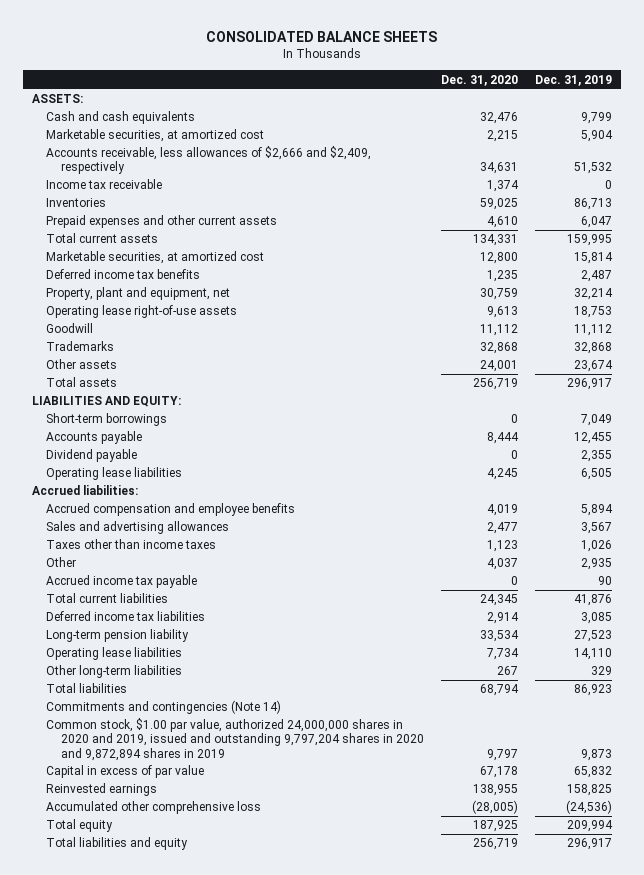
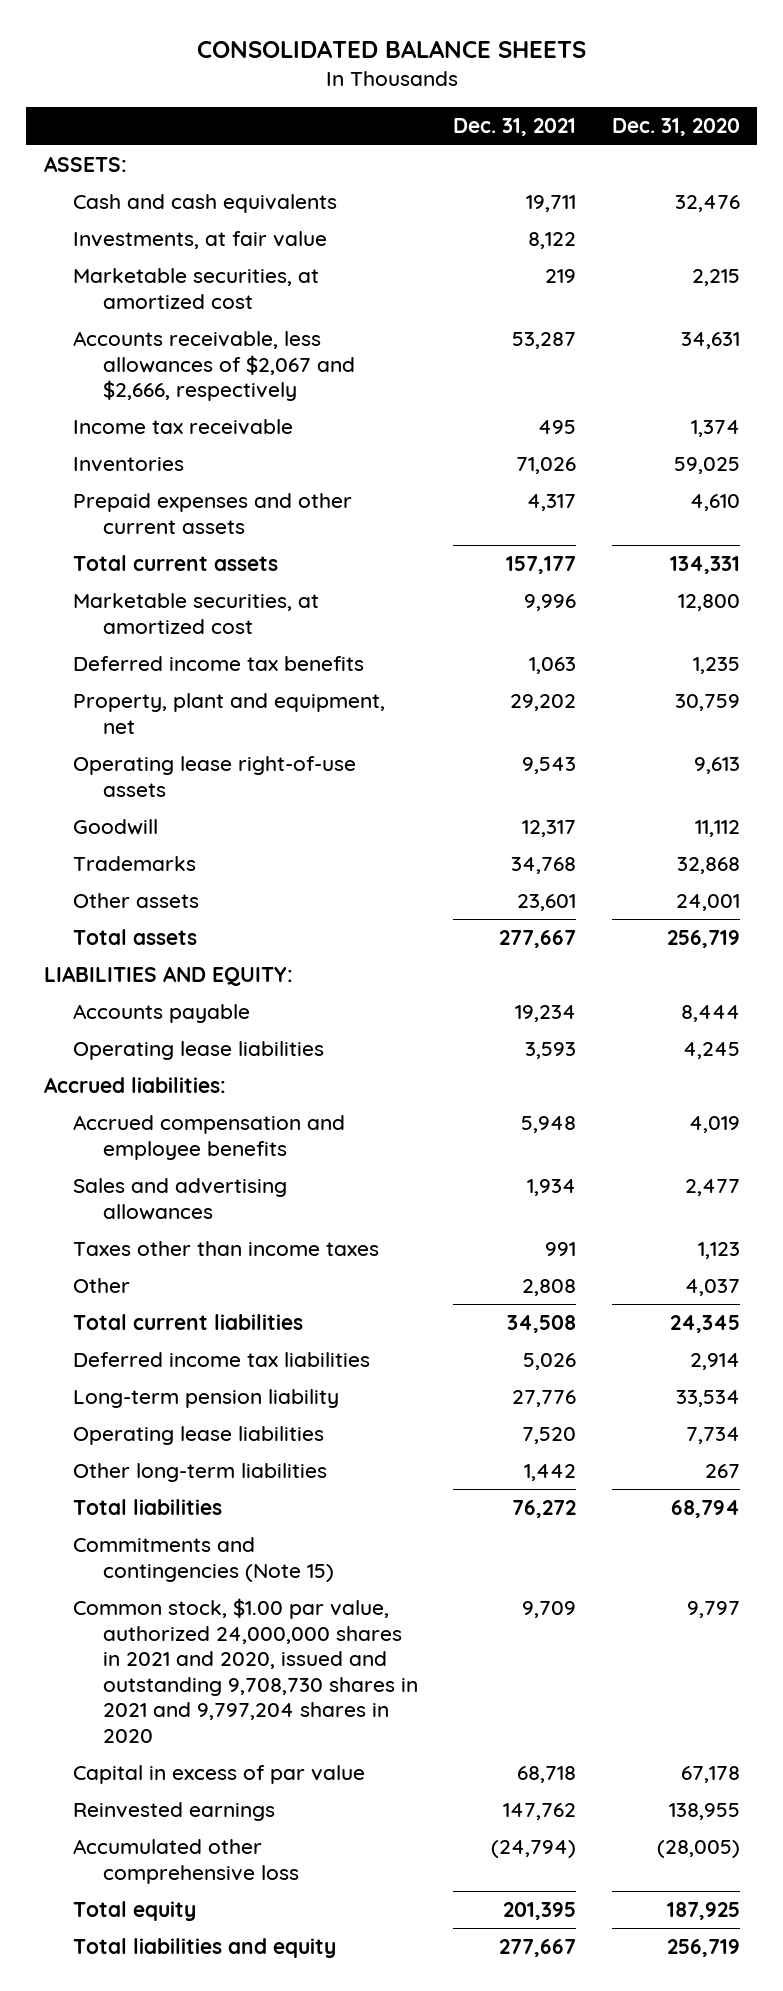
[535,74,613,86] Dec. 31, 2019 -> none
none -> [453,118,577,137] Dec. 31, 2021
none -> [73,231,328,250] Investments, at fair value
[46,146,372,175] Accounts receivable, less allowances of $2,666 and $2,409, respectively -> [73,331,355,402] Accounts receivable, less allowances of $2,067 and $2,666, respectively
[46,413,168,427] Short-term borrowings -> none
[46,449,138,463] Dividend payable -> none
[46,575,198,589] Accrued income tax payable -> none
[46,700,282,715] Commitments and contingencies (Note 14) -> [73,1537,334,1582] Commitments and contingencies (Note 15)
[46,718,425,761] Common stock, $1.00 par value, authorized 24,000,000 shares in 2020 and 2019, issued and outstanding 9,797,204 shares in 2020 and 9,872,894 shares in 2019 -> [73,1598,418,1744] Common stock, $1.00 par value, authorized 24,000,000 shares in 2021 and 2020, issued and outstanding 9,708,730 shares in 2021 and 9,797,204 shares in 2020

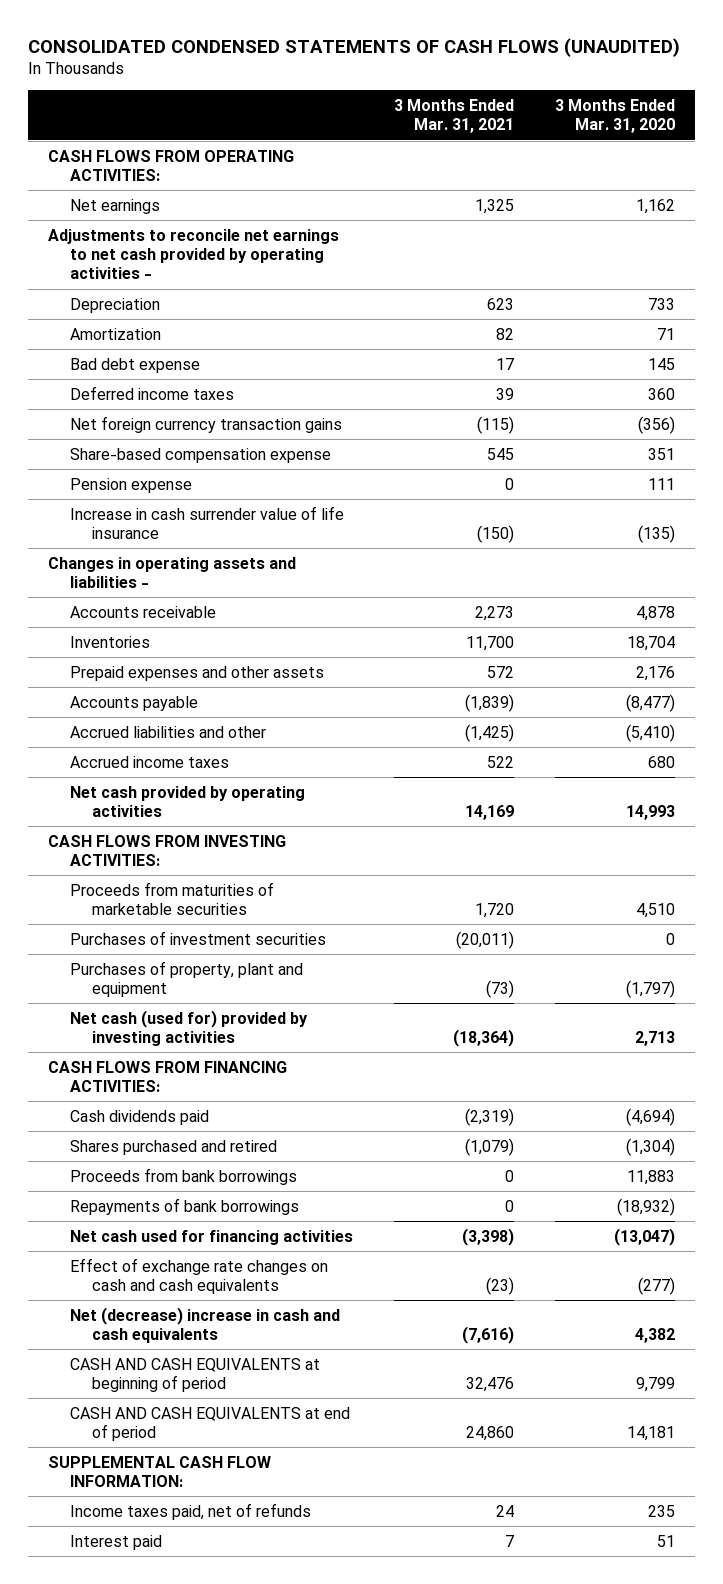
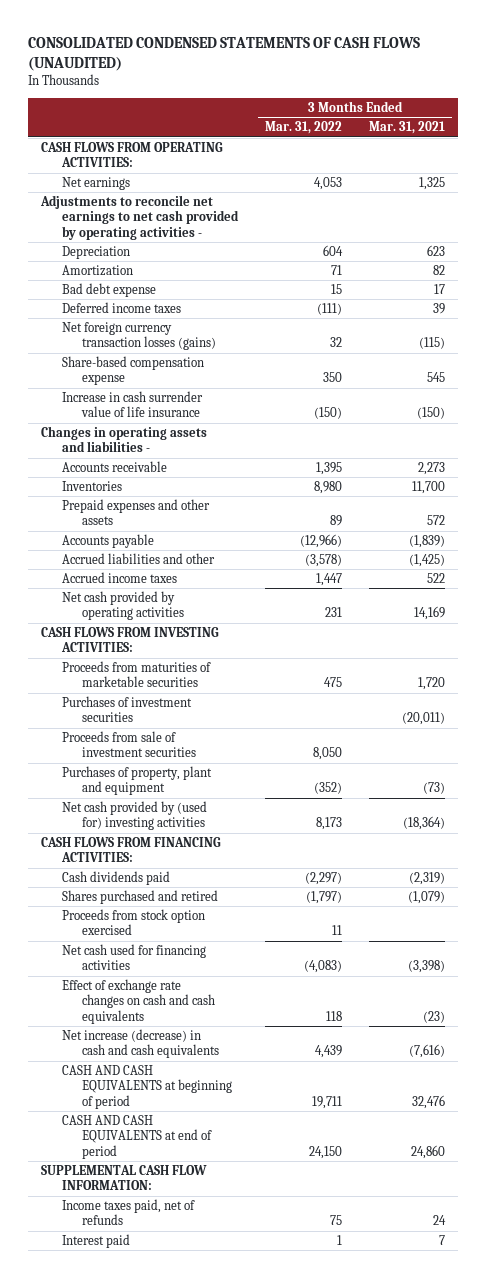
[554,98,675,134] 3 Months Ended Mar. 31, 2020 -> none
none -> [264,121,342,135] Mar. 31, 2022
[70,415,343,433] Net foreign currency transaction gains -> [61,322,216,351] Net foreign currency transaction losses (gains)
[70,477,193,493] Pension expense -> none
none -> [61,731,196,758] Proceeds from sale of investment securities
[70,1009,309,1047] Net cash (used for) provided by investing activities -> [61,801,207,831] Net cash provided by (used for) investing activities
[70,1167,298,1185] Proceeds from bank borrowings -> none
[70,1197,300,1215] Repayments of bank borrowings -> none
none -> [61,909,205,936] Proceeds from stock option exercised
[70,1306,341,1344] Net (decrease) increase in cash and cash equivalents -> [61,1029,219,1059] Net increase (decrease) in cash and cash equivalents

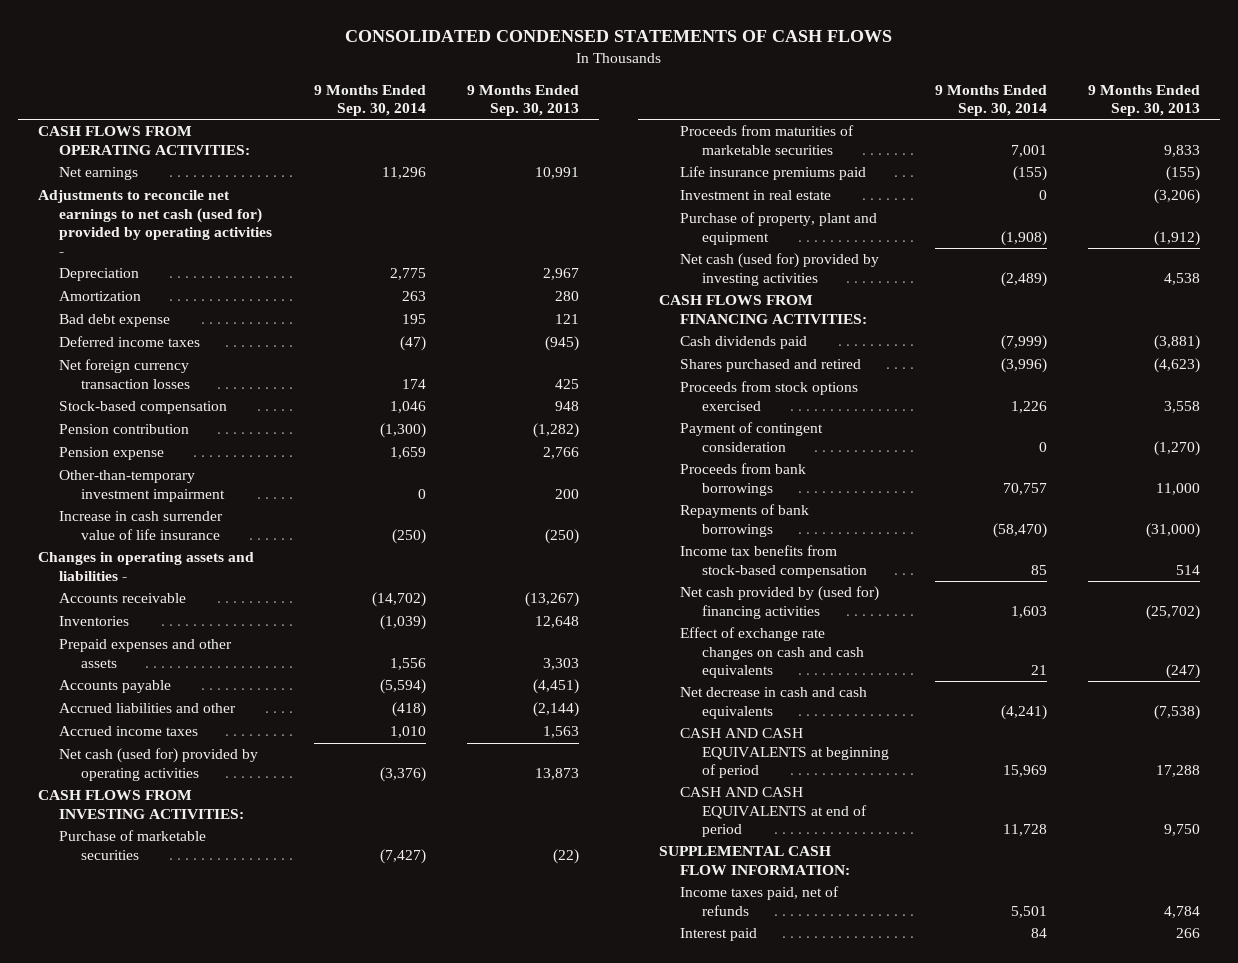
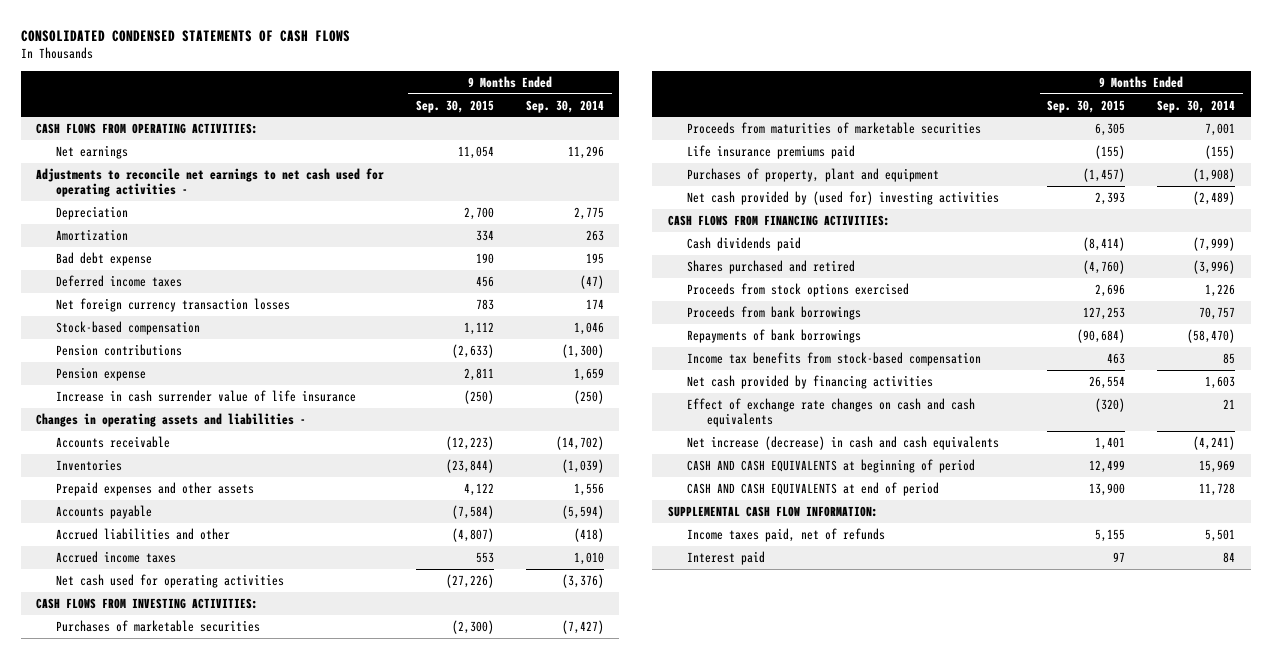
[466,84,579,117] 9 Months Ended Sep. 30, 2013 -> none
none -> [416,99,495,113] Sep. 30, 2015
[38,190,273,256] Adjustments to reconcile net earnings to net cash (used for) provided by operating activities - -> [36,167,385,198] Adjustments to reconcile net earnings to net cash used for operating activities -
[59,424,190,435] Pension contribution -> [56,343,183,356] Pension contributions
[59,470,225,502] Other-than-temporary investment impairment -> none
[59,748,259,781] Net cash (used for) provided by operating activities -> [56,573,285,588] Net cash used for operating activities
[59,830,207,860] Purchase of marketable securities -> [56,619,261,632] Purchases of marketable securities
[680,190,832,201] Investment in real estate -> none
[680,212,878,245] Purchase of property, plant and equipment -> [687,167,940,182] Purchases of property, plant and equipment
[680,253,880,286] Net cash (used for) provided by investing activities -> [687,190,1000,205] Net cash provided by (used for) investing activities
[680,422,824,452] Payment of contingent consideration -> none
[680,586,880,619] Net cash provided by (used for) financing activities -> [687,374,934,389] Net cash provided by financing activities
[680,687,868,719] Net decrease in cash and cash equivalents -> [687,435,1000,450] Net increase (decrease) in cash and cash equivalents

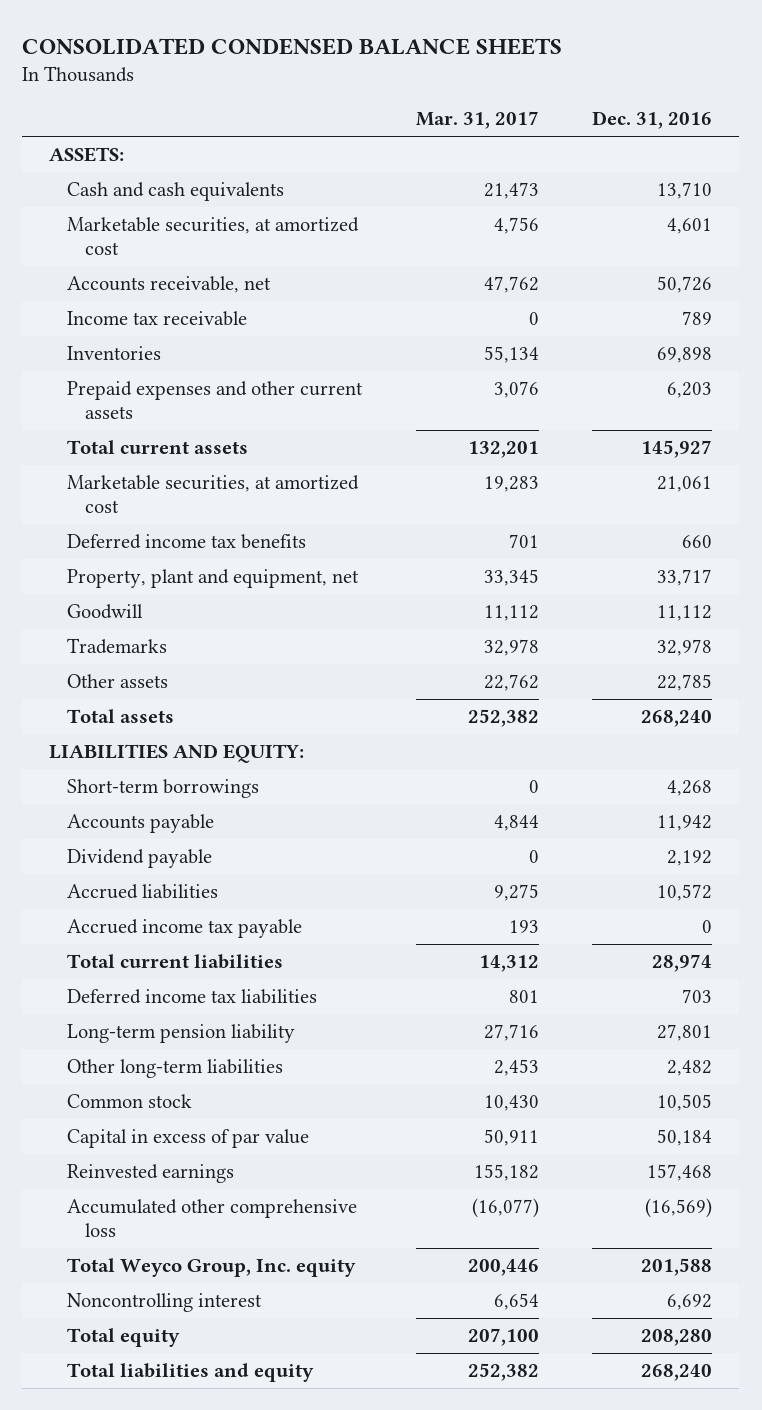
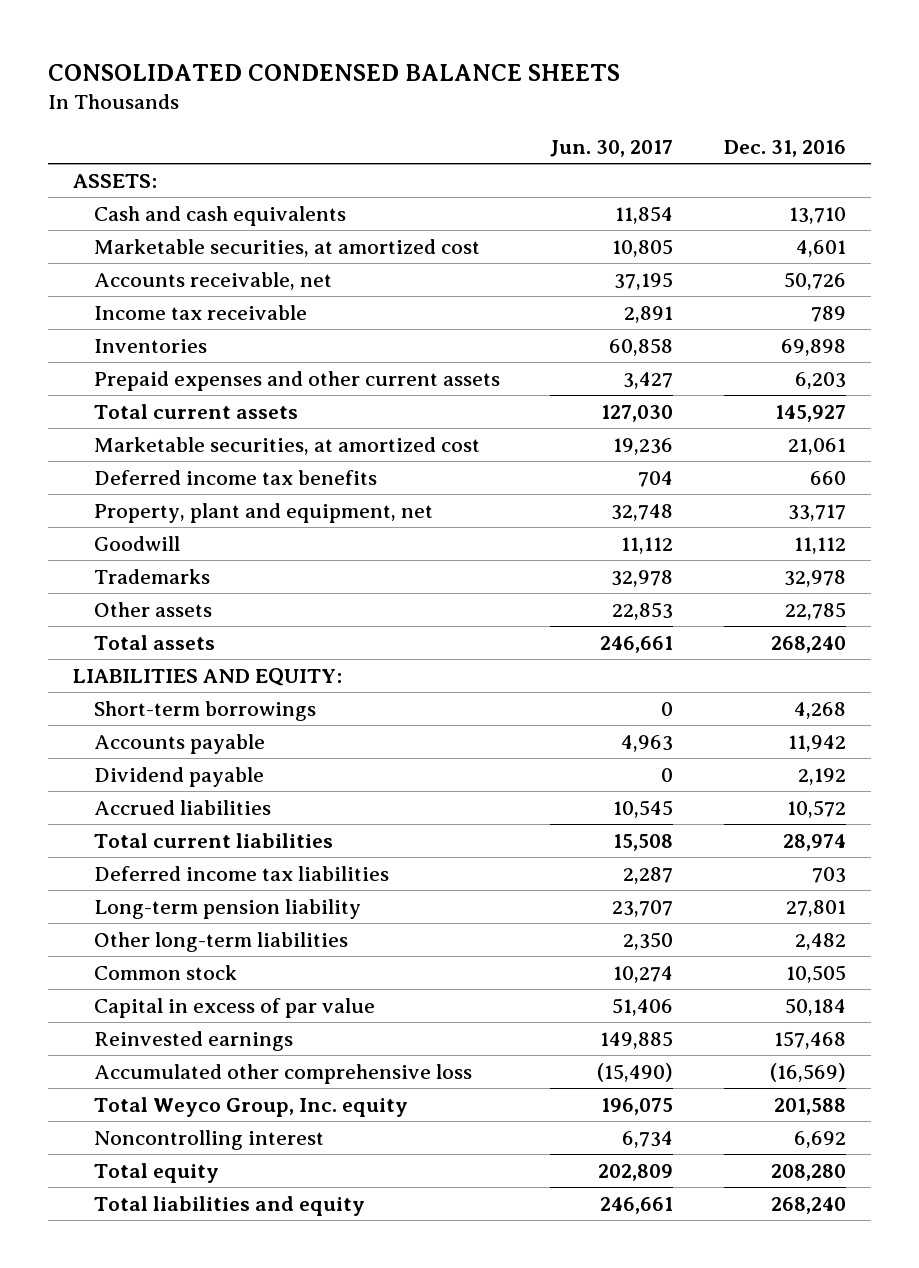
[415,111,539,130] Mar. 31, 2017 -> none
none -> [550,140,674,158] Jun. 30, 2017
[66,918,302,938] Accrued income tax payable -> none

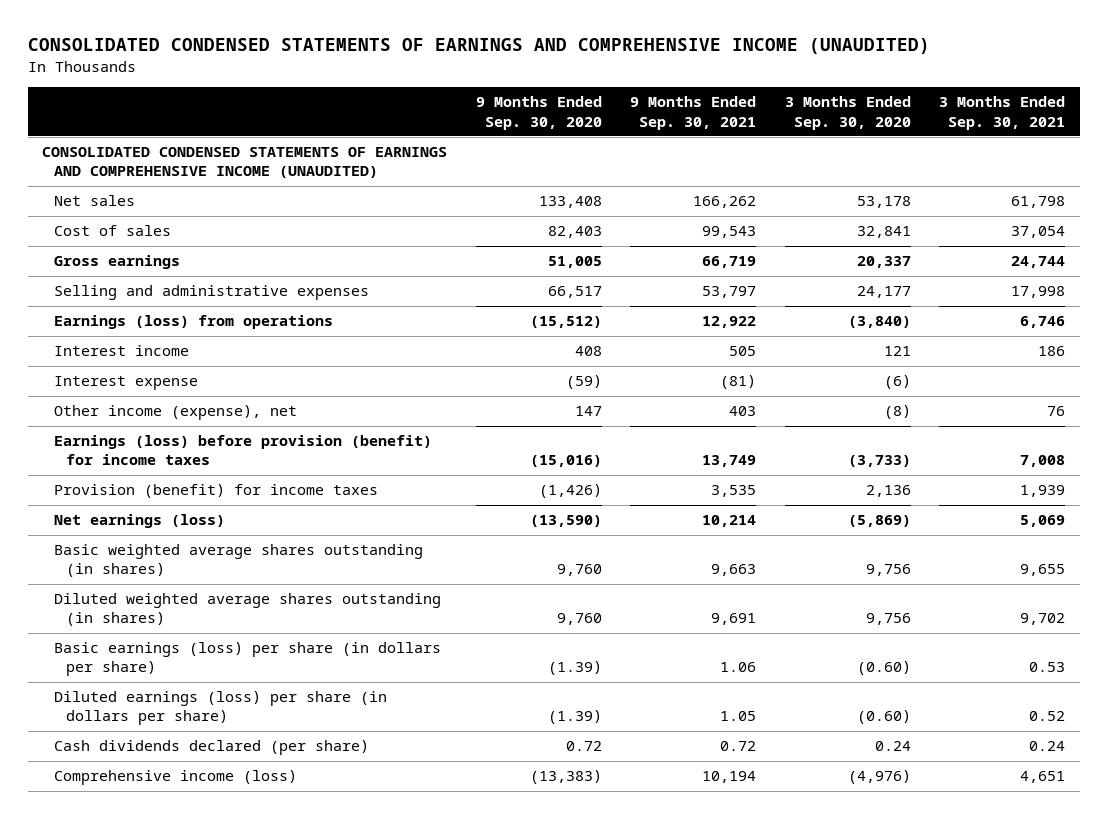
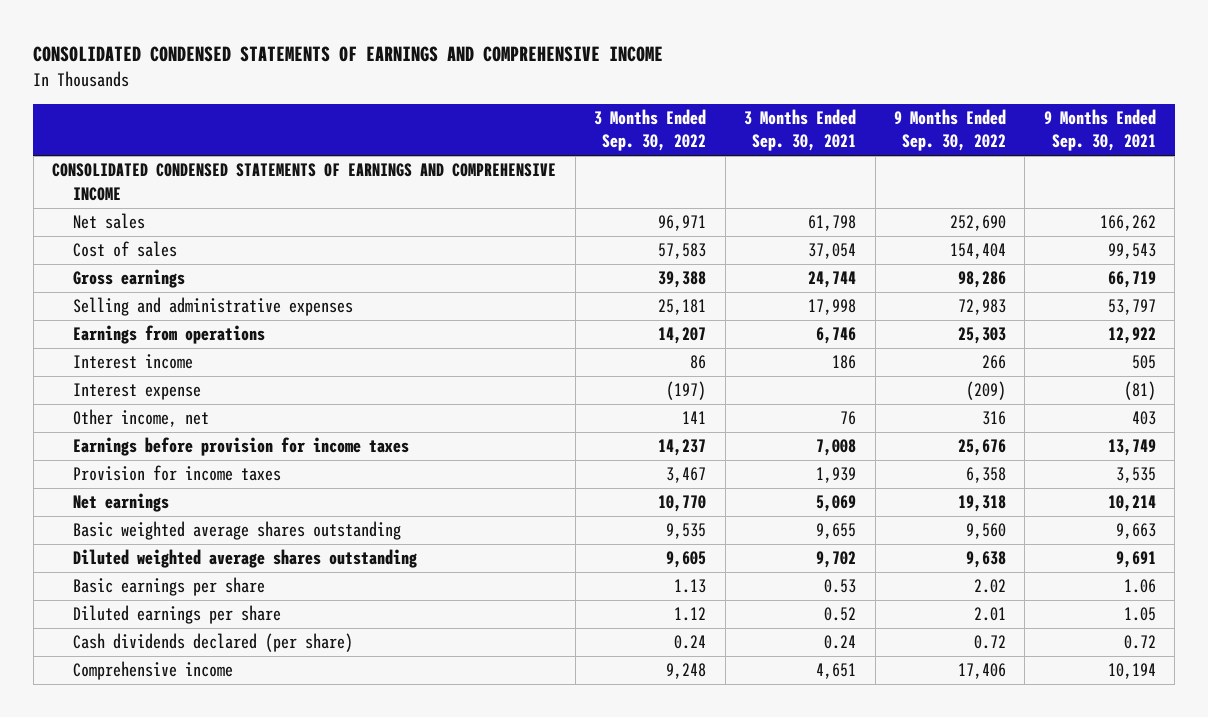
[27,38,930,55] CONSOLIDATED CONDENSED STATEMENTS OF EARNINGS AND COMPREHENSIVE INCOME (UNAUDITED) -> [33,46,664,63] CONSOLIDATED CONDENSED STATEMENTS OF EARNINGS AND COMPREHENSIVE INCOME
[475,96,602,130] 9 Months Ended Sep. 30, 2020 -> none
[784,96,911,130] 3 Months Ended Sep. 30, 2020 -> none
none -> [594,108,707,152] 3 Months Ended Sep. 30, 2022
none -> [893,108,1006,152] 9 Months Ended Sep. 30, 2022
[42,147,448,179] CONSOLIDATED CONDENSED STATEMENTS OF EARNINGS AND COMPREHENSIVE INCOME (UNAUDITED) -> [52,163,557,201] CONSOLIDATED CONDENSED STATEMENTS OF EARNINGS AND COMPREHENSIVE INCOME
[54,315,334,330] Earnings (loss) from operations -> [72,325,265,345] Earnings from operations
[54,405,298,421] Other income (expense), net -> [72,409,209,428] Other income, net
[54,435,433,466] Earnings (loss) before provision (benefit) for income taxes -> [72,437,409,457] Earnings before provision for income taxes
[54,484,379,499] Provision (benefit) for income taxes -> [72,465,281,482] Provision for income taxes
[54,514,226,529] Net earnings (loss) -> [72,493,169,513] Net earnings
[54,544,424,578] Basic weighted average shares outstanding (in shares) -> [72,521,401,541] Basic weighted average shares outstanding
[54,593,442,627] Diluted weighted average shares outstanding (in shares) -> [72,549,417,569] Diluted weighted average shares outstanding
[54,642,442,677] Basic earnings (loss) per share (in dollars per share) -> [72,577,265,597] Basic earnings per share
[54,691,388,726] Diluted earnings (loss) per share (in dollars per share) -> [72,605,281,625] Diluted earnings per share
[54,770,298,786] Comprehensive income (loss) -> [72,661,233,681] Comprehensive income

